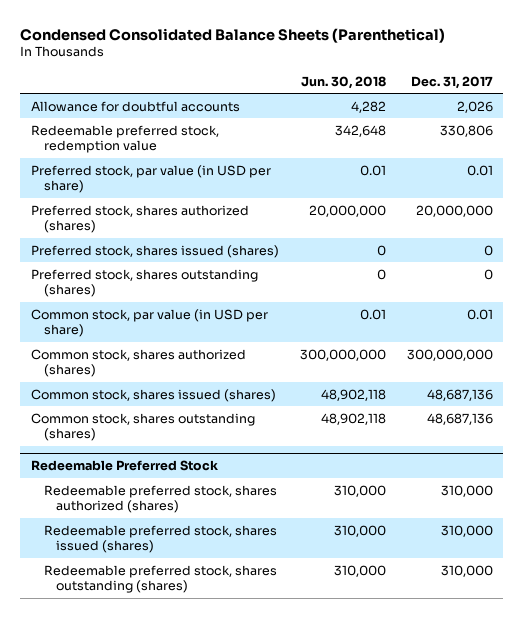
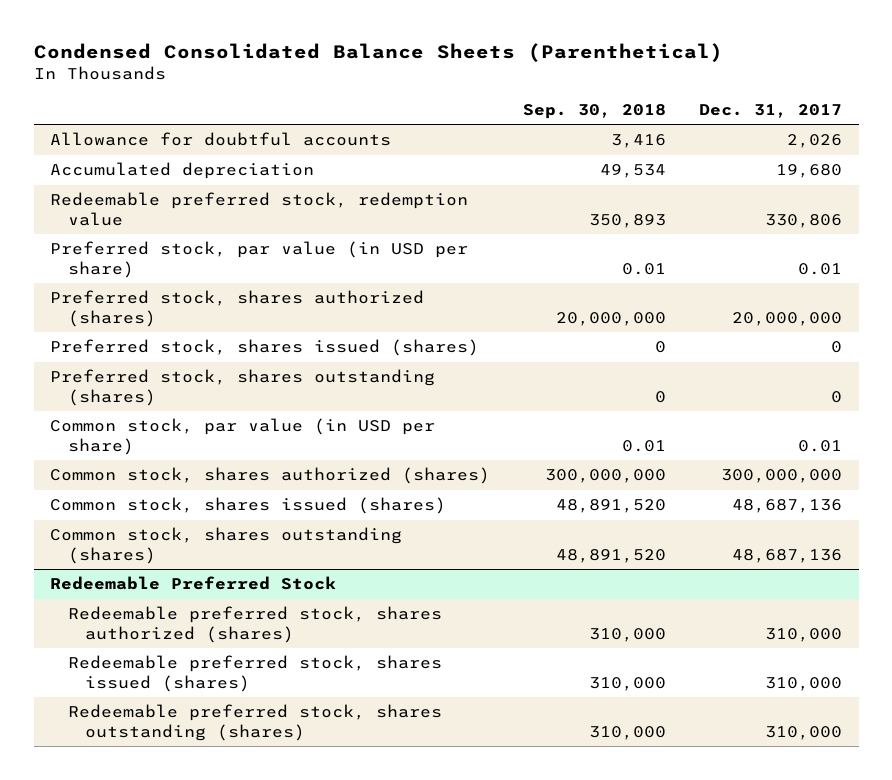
[300,75,386,89] Jun. 30, 2018 -> none
none -> [523,103,667,119] Sep. 30, 2018
none -> [50,162,315,180] Accumulated depreciation

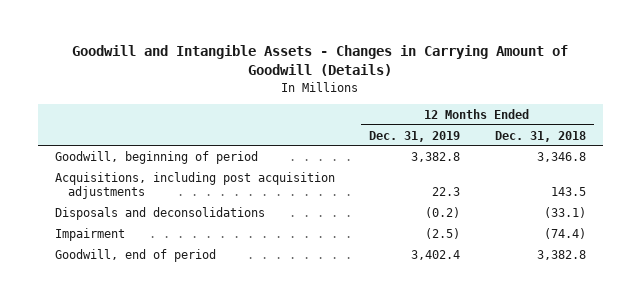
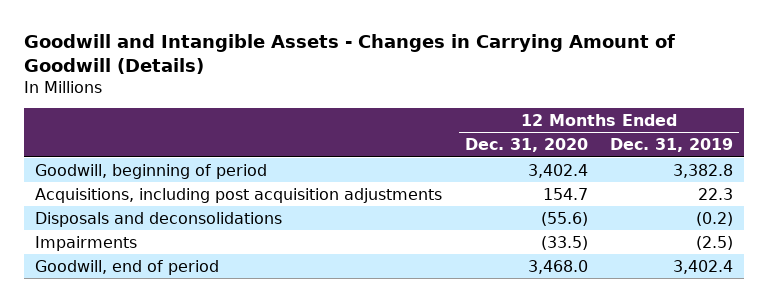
[494,130,586,142] Dec. 31, 2018 -> none
none -> [464,138,588,153] Dec. 31, 2020
[54,227,125,241] Impairment -> [35,235,138,251] Impairments

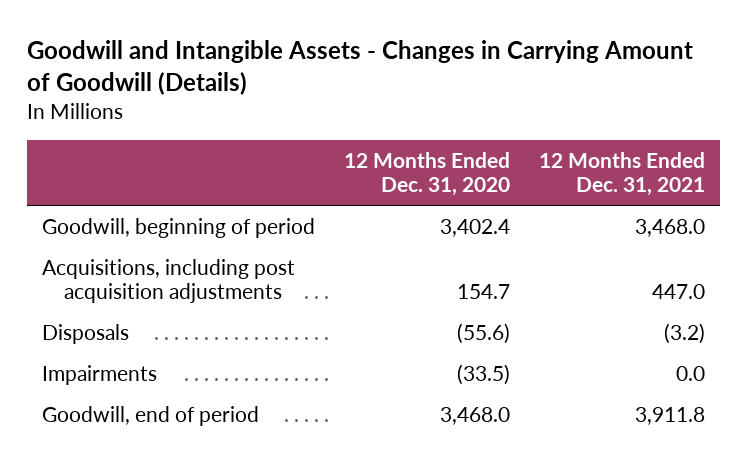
[610,138,734,153] Dec. 31, 2019 -> none
none -> [539,151,706,197] 12 Months Ended Dec. 31, 2021
[35,211,283,227] Disposals and deconsolidations -> [41,323,129,344] Disposals

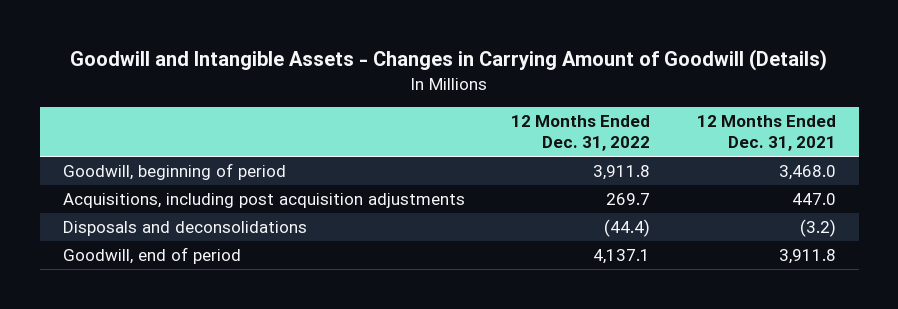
[343,151,510,197] 12 Months Ended Dec. 31, 2020 -> none
none -> [511,114,651,152] 12 Months Ended Dec. 31, 2022
[41,364,157,385] Impairments -> none
[41,323,129,344] Disposals -> [62,221,307,237] Disposals and deconsolidations

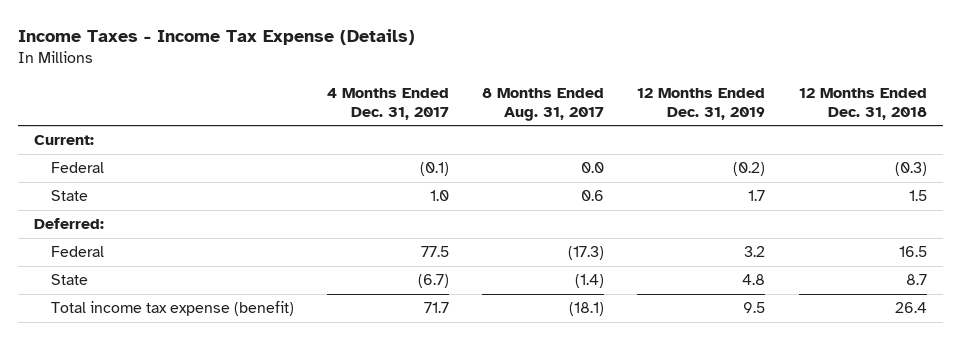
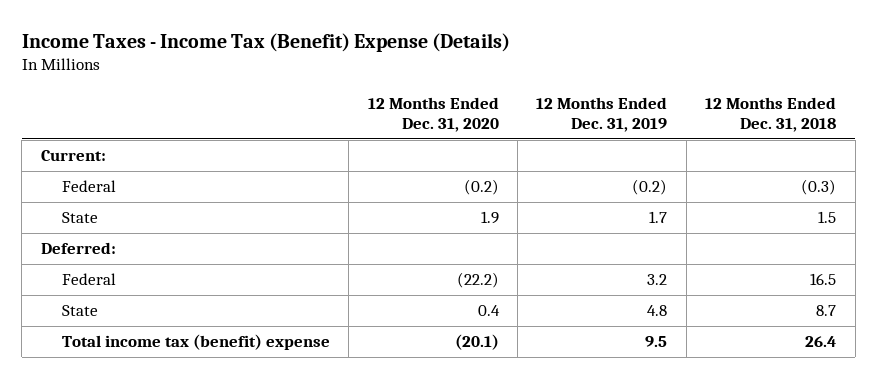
[17,29,415,46] Income Taxes - Income Tax Expense (Details) -> [21,32,510,52] Income Taxes - Income Tax (Benefit) Expense (Details)
[327,88,450,120] 4 Months Ended Dec. 31, 2017 -> none
[482,88,605,121] 8 Months Ended Aug. 31, 2017 -> none
none -> [367,96,499,132] 12 Months Ended Dec. 31, 2020
[51,301,295,317] Total income tax expense (benefit) -> [61,334,330,351] Total income tax (benefit) expense

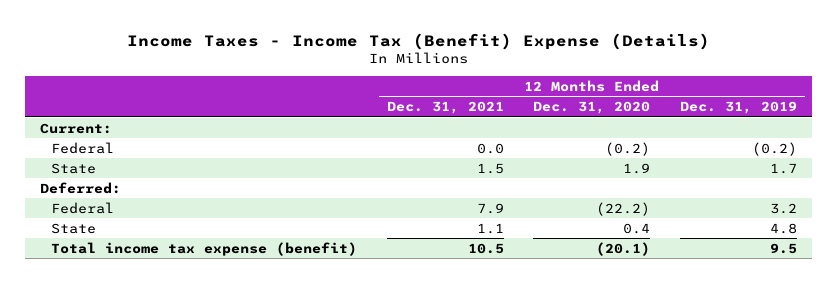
[705,96,837,132] 12 Months Ended Dec. 31, 2018 -> none
none -> [386,101,504,115] Dec. 31, 2021
[61,334,330,351] Total income tax (benefit) expense -> [50,241,357,256] Total income tax expense (benefit)

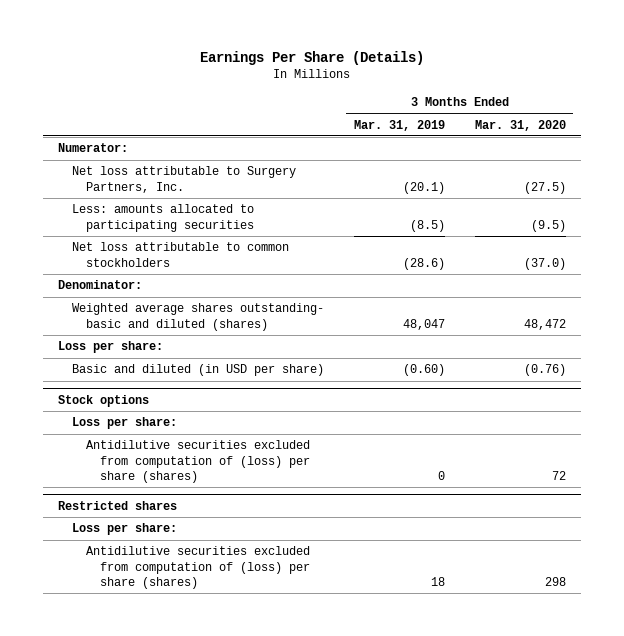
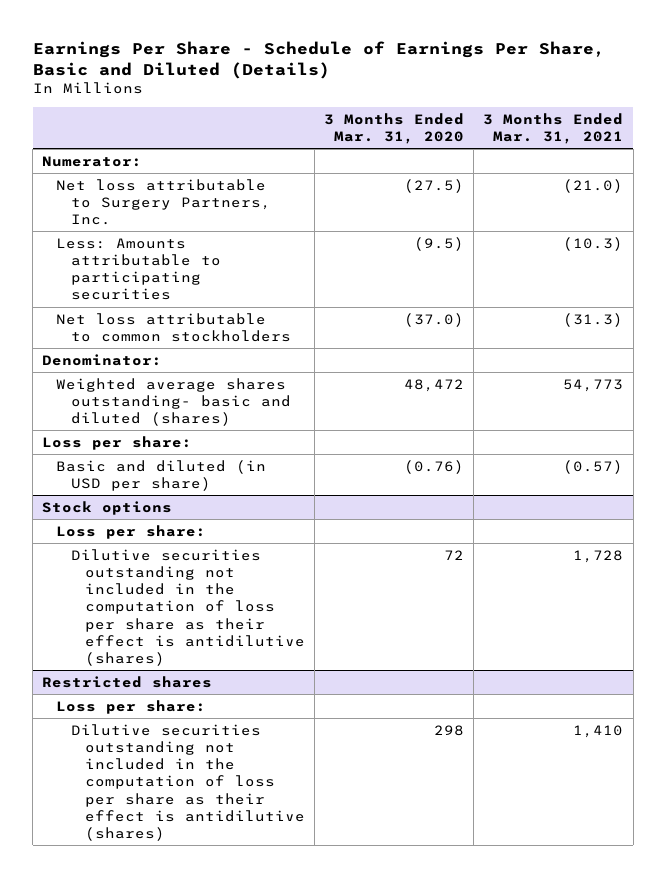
[199,50,424,65] Earnings Per Share (Details) -> [32,40,605,79] Earnings Per Share - Schedule of Earnings Per Share, Basic and Diluted (Details)
[353,119,445,131] Mar. 31, 2019 -> none
none -> [483,112,624,144] 3 Months Ended Mar. 31, 2021
[71,204,255,232] Less: amounts allocated to participating securities -> [56,237,221,301] Less: Amounts attributable to participating securities
[86,440,311,483] Antidilutive securities excluded from computation of (loss) per share (shares) -> [70,548,305,667] Dilutive securities outstanding not included in the computation of loss per share as their effect is antidilutive (shares)
[86,546,311,589] Antidilutive securities excluded from computation of (loss) per share (shares) -> [70,723,305,842] Dilutive securities outstanding not included in the computation of loss per share as their effect is antidilutive (shares)

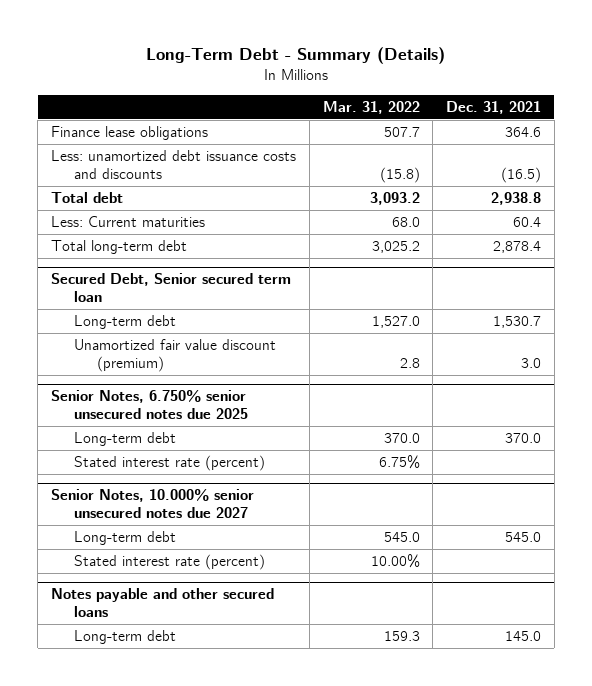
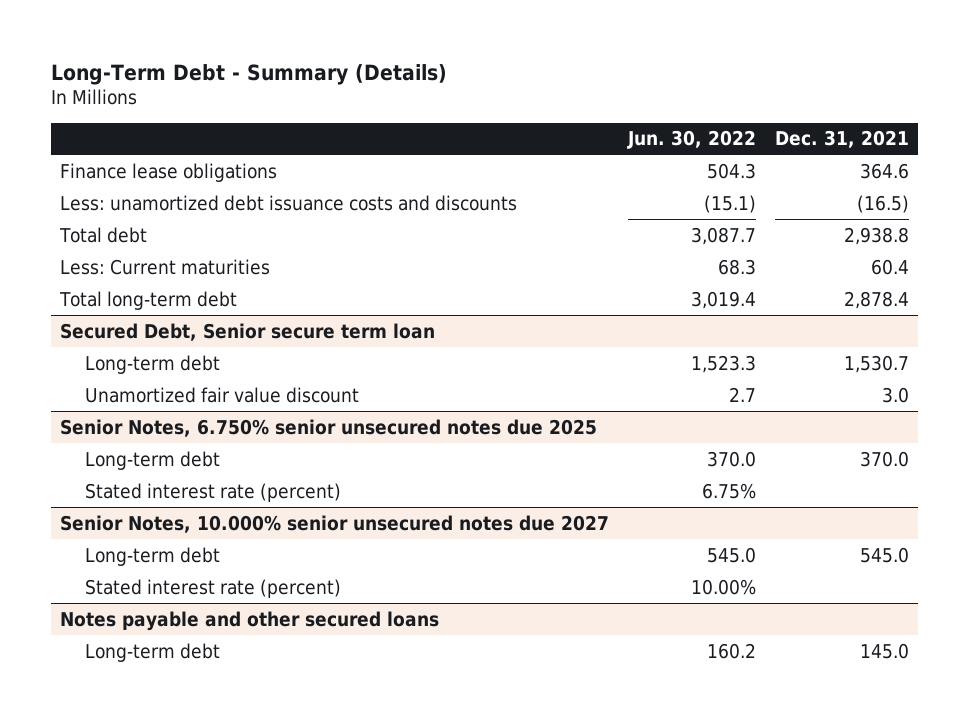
[322,100,420,114] Mar. 31, 2022 -> none
none -> [627,130,757,150] Jun. 30, 2022
[51,273,292,303] Secured Debt, Senior secured term loan -> [60,322,436,341] Secured Debt, Senior secure term loan
[73,339,276,373] Unamortized fair value discount (premium) -> [84,386,359,403] Unamortized fair value discount

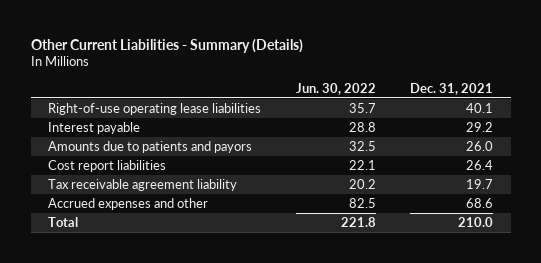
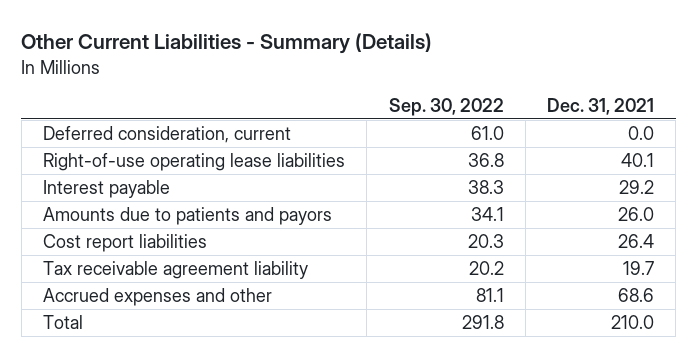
[295,82,376,95] Jun. 30, 2022 -> none
none -> [388,97,504,116] Sep. 30, 2022
none -> [43,126,292,144] Deferred consideration, current

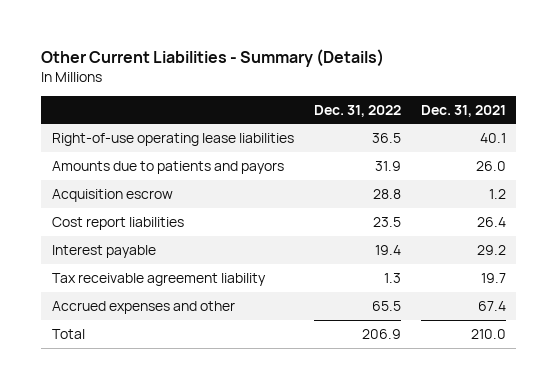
[388,97,504,116] Sep. 30, 2022 -> none
none -> [313,104,401,117] Dec. 31, 2022
[43,126,292,144] Deferred consideration, current -> none
none -> [51,188,173,202] Acquisition escrow
[43,180,171,199] Interest payable -> [51,244,156,258] Interest payable
[618,288,655,303] 68.6 -> [478,300,507,311] 67.4

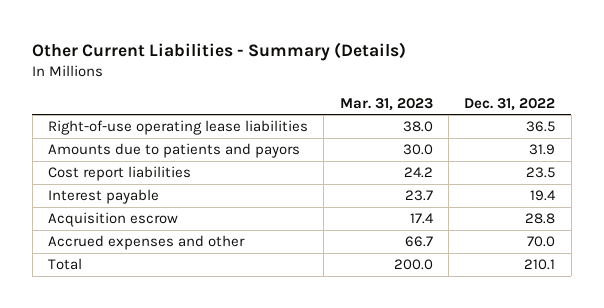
[421,104,507,117] Dec. 31, 2021 -> none
none -> [339,97,433,111] Mar. 31, 2023
[51,272,266,286] Tax receivable agreement liability -> none
[51,188,173,202] Acquisition escrow -> [48,212,179,228] Acquisition escrow
[371,300,401,311] 65.5 -> [527,236,556,248] 70.0
[361,328,401,339] 206.9 -> [524,259,556,271] 210.1

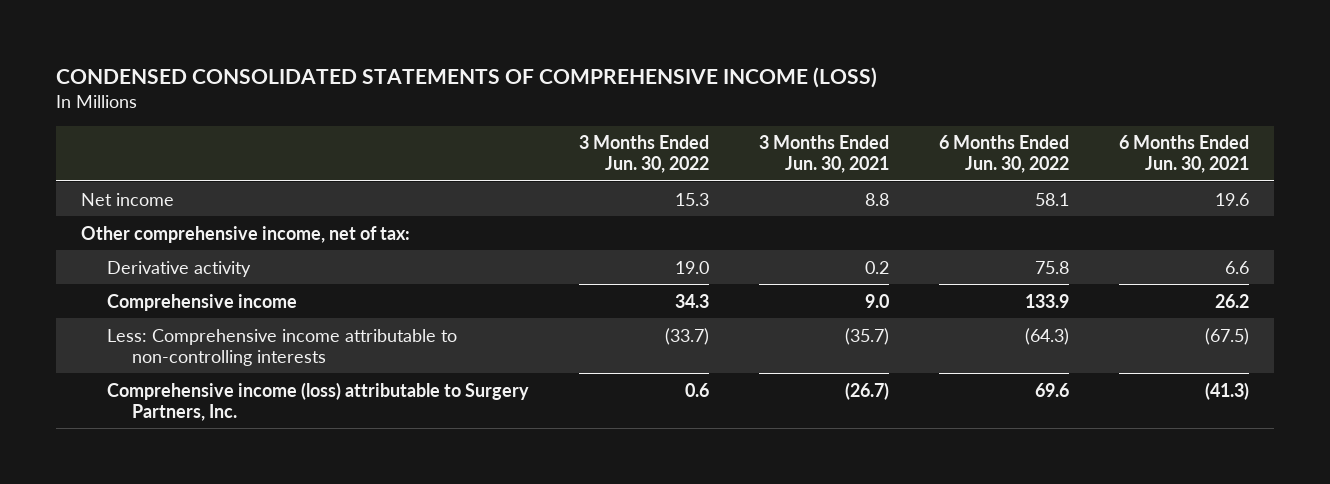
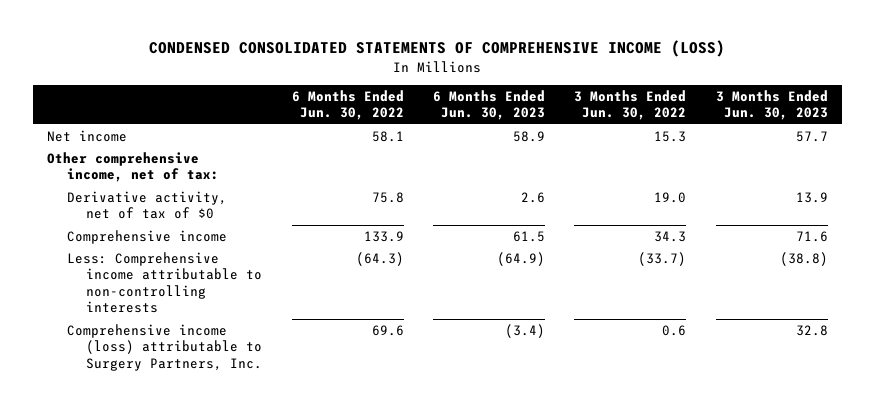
[758,135,889,174] 3 Months Ended Jun. 30, 2021 -> none
[1118,135,1249,174] 6 Months Ended Jun. 30, 2021 -> none
none -> [433,89,546,121] 6 Months Ended Jun. 30, 2023
none -> [715,89,828,121] 3 Months Ended Jun. 30, 2023
[106,260,251,277] Derivative activity -> [66,190,227,220] Derivative activity, net of tax of $0

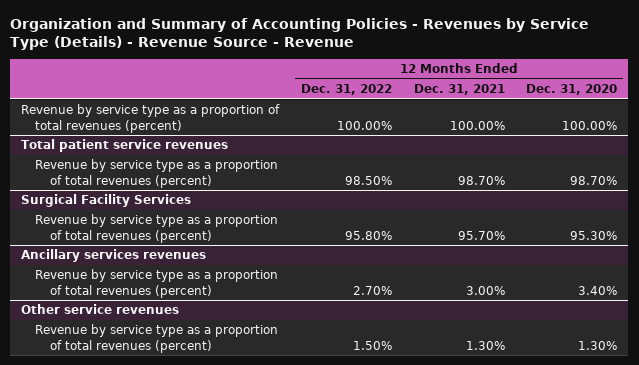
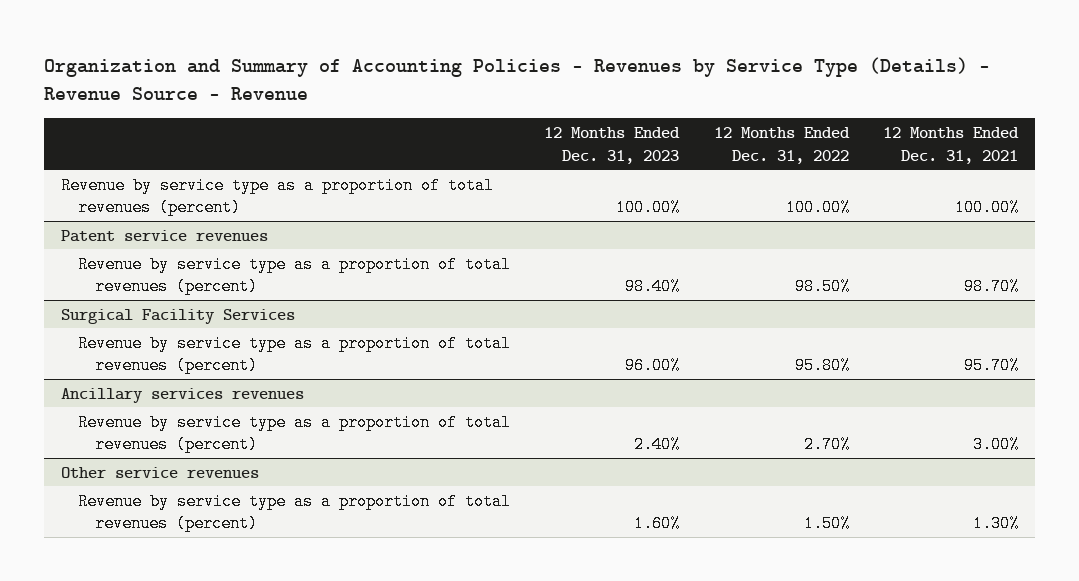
[526,83,618,95] Dec. 31, 2020 -> none
none -> [544,127,681,164] 12 Months Ended Dec. 31, 2023
[21,139,229,153] Total patient service revenues -> [60,229,268,242] Patent service revenues

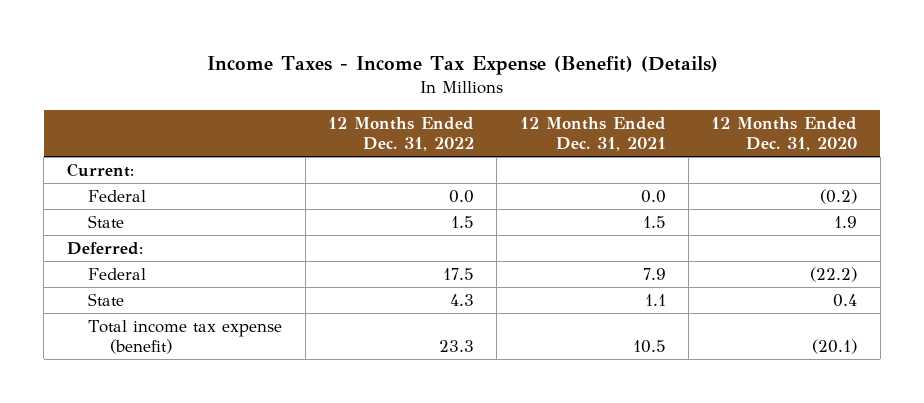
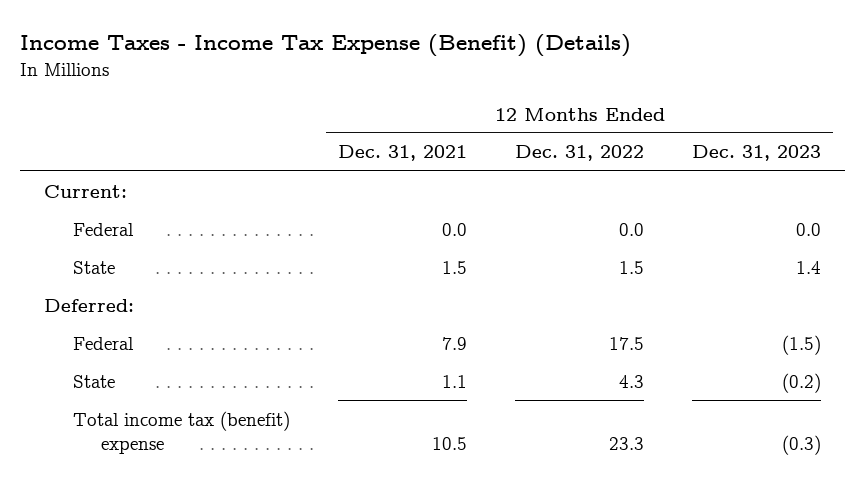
[711,116,858,152] 12 Months Ended Dec. 31, 2020 -> none
none -> [692,145,822,162] Dec. 31, 2023
[88,319,283,355] Total income tax expense (benefit) -> [72,410,290,454] Total income tax (benefit) expense

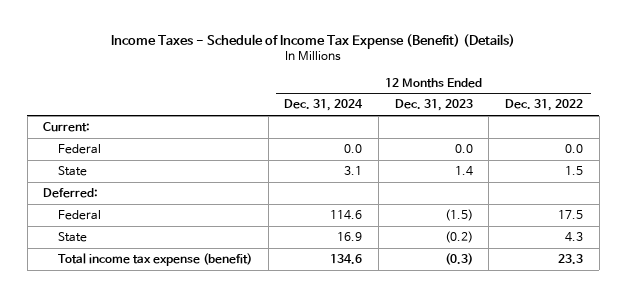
[20,33,632,57] Income Taxes - Income Tax Expense (Benefit) (Details) -> [111,33,516,49] Income Taxes - Schedule of Income Tax Expense (Benefit) (Details)
[337,145,467,162] Dec. 31, 2021 -> none
none -> [284,99,364,112] Dec. 31, 2024
[72,410,290,454] Total income tax (benefit) expense -> [58,252,253,266] Total income tax expense (benefit)

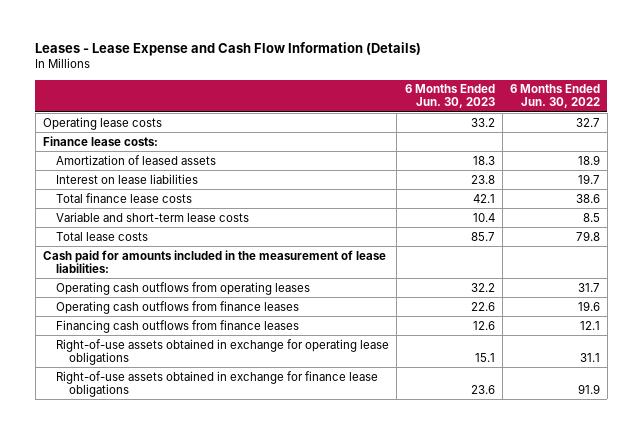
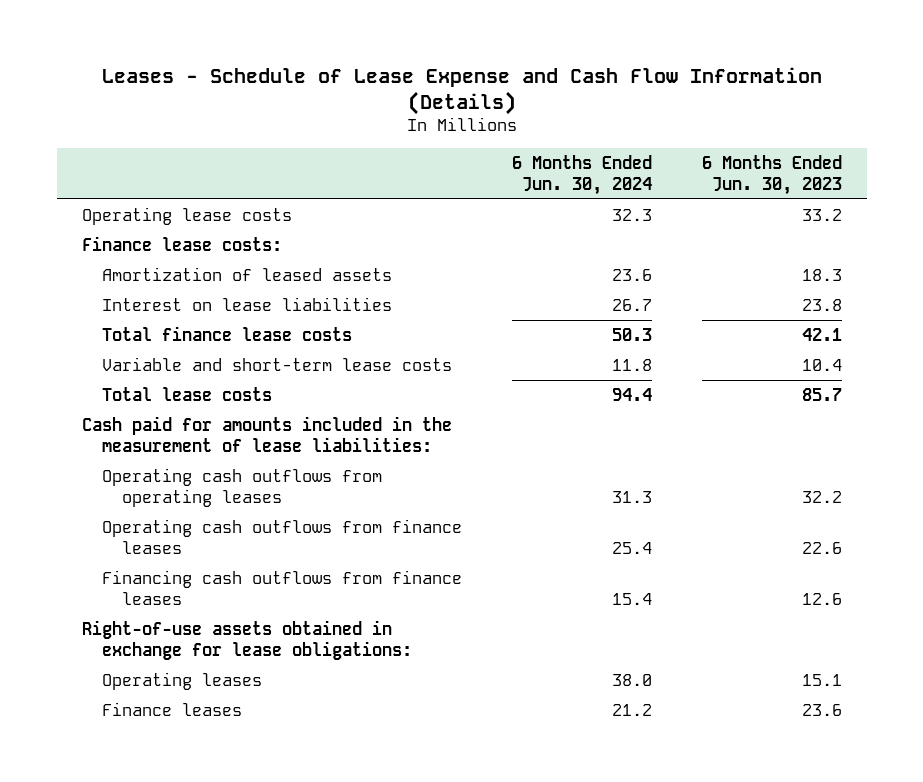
[35,42,422,57] Leases - Lease Expense and Cash Flow Information (Details) -> [101,66,822,115] Leases - Schedule of Lease Expense and Cash Flow Information (Details)
[509,84,600,109] 6 Months Ended Jun. 30, 2022 -> none
none -> [511,154,652,195] 6 Months Ended Jun. 30, 2024
none -> [81,619,412,660] Right-of-use assets obtained in exchange for lease obligations:
[56,338,390,365] Right-of-use assets obtained in exchange for operating lease obligations -> [101,671,262,690] Operating leases
[56,370,379,397] Right-of-use assets obtained in exchange for finance lease obligations -> [101,701,242,716] Finance leases

